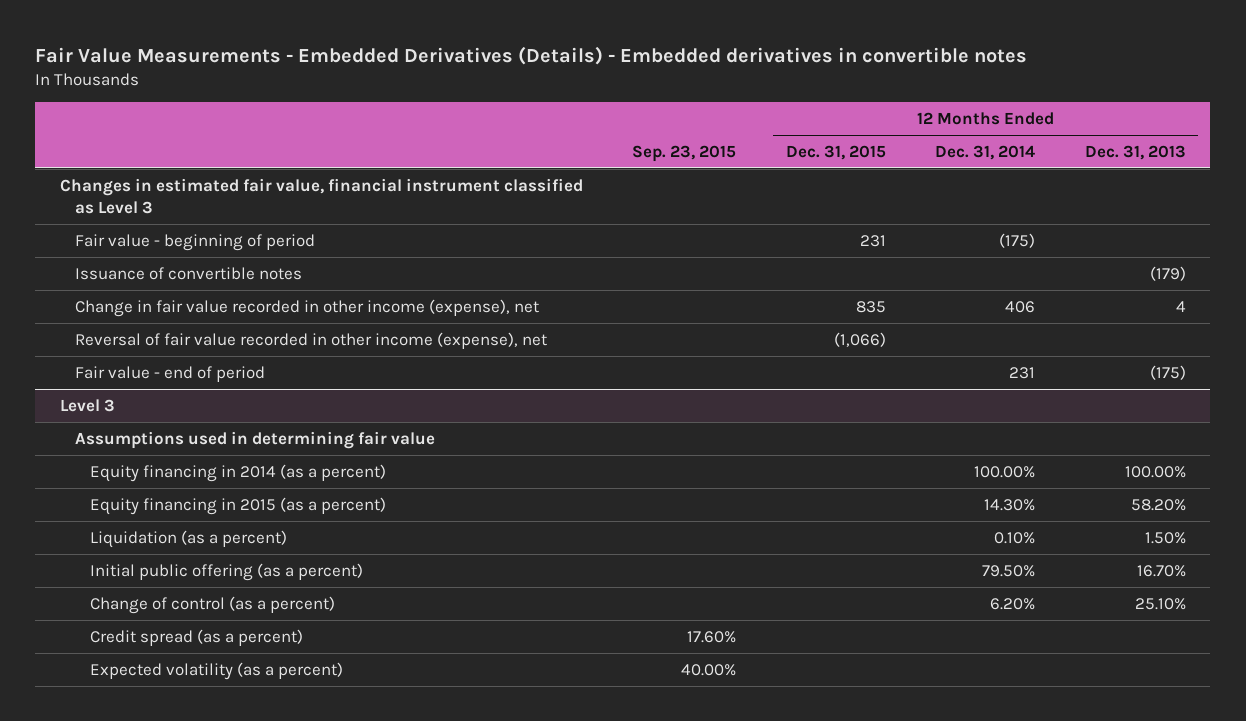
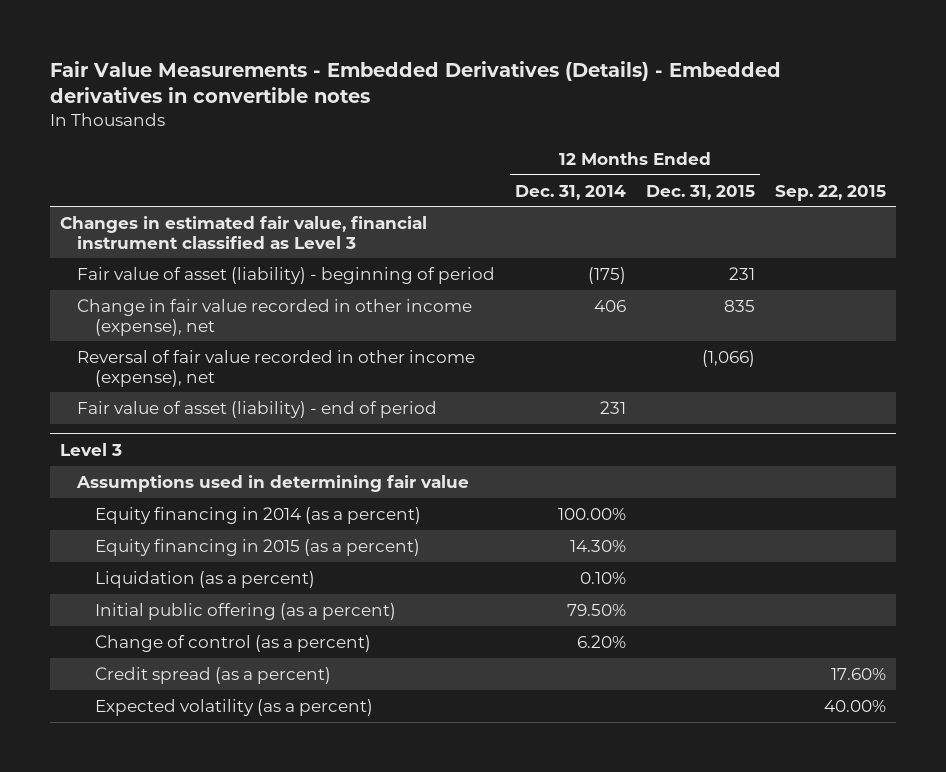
[632,144,737,162] Sep. 23, 2015 -> none
[1084,144,1186,160] Dec. 31, 2013 -> none
none -> [775,184,887,201] Sep. 22, 2015
[75,266,303,280] Issuance of convertible notes -> none
[75,233,316,251] Fair value - beginning of period -> [77,266,496,284] Fair value of asset (liability) - beginning of period
[75,365,266,382] Fair value - end of period -> [77,400,438,418] Fair value of asset (liability) - end of period

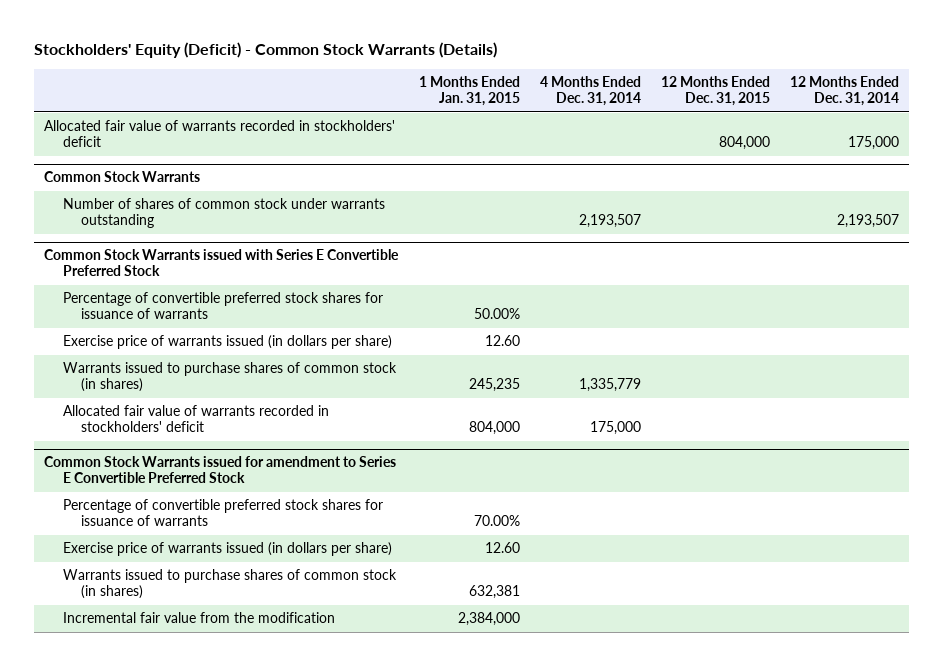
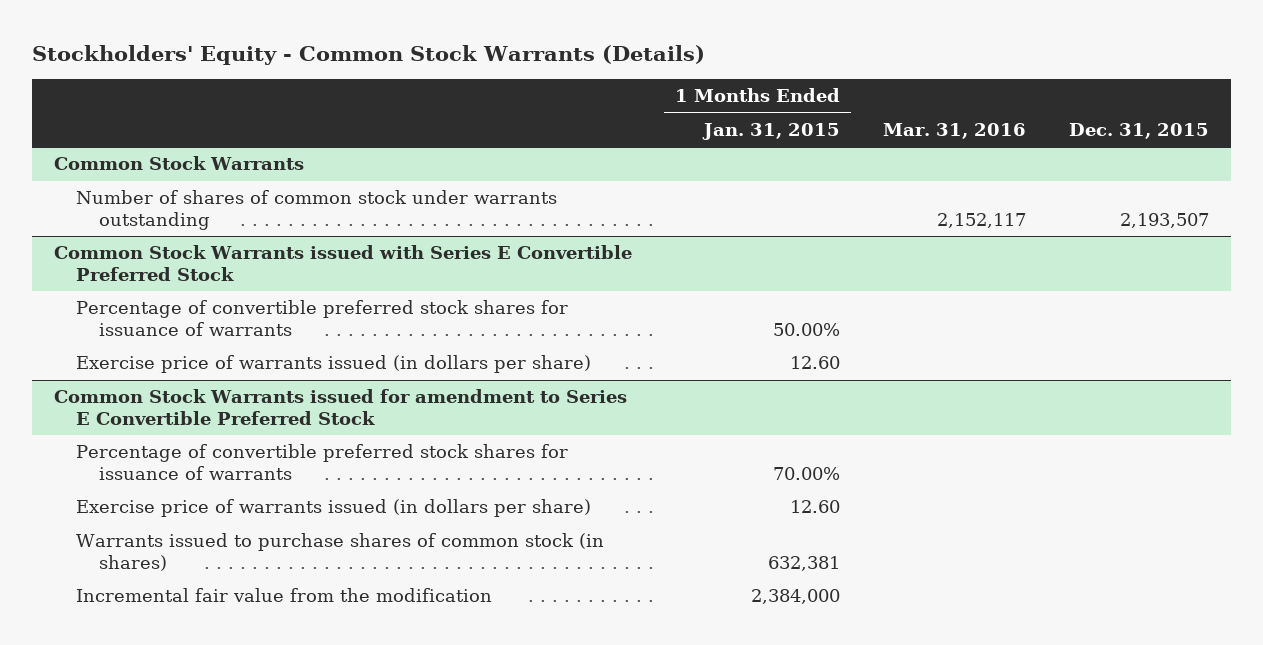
[34,42,498,59] Stockholders' Equity (Deficit) - Common Stock Warrants (Details) -> [32,44,706,65] Stockholders' Equity - Common Stock Warrants (Details)
[539,75,641,107] 4 Months Ended Dec. 31, 2014 -> none
[660,75,770,107] 12 Months Ended Dec. 31, 2015 -> none
[790,75,900,107] 12 Months Ended Dec. 31, 2014 -> none
none -> [883,122,1027,139] Mar. 31, 2016
none -> [1069,122,1210,139] Dec. 31, 2015
[44,120,396,148] Allocated fair value of warrants recorded in stockholders' deficit -> none
[62,362,397,393] Warrants issued to purchase shares of common stock (in shares) -> none
[62,405,329,433] Allocated fair value of warrants recorded in stockholders' deficit -> none

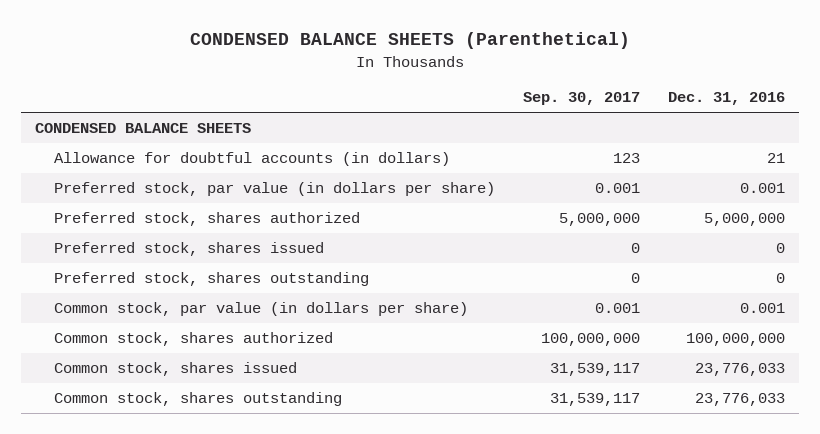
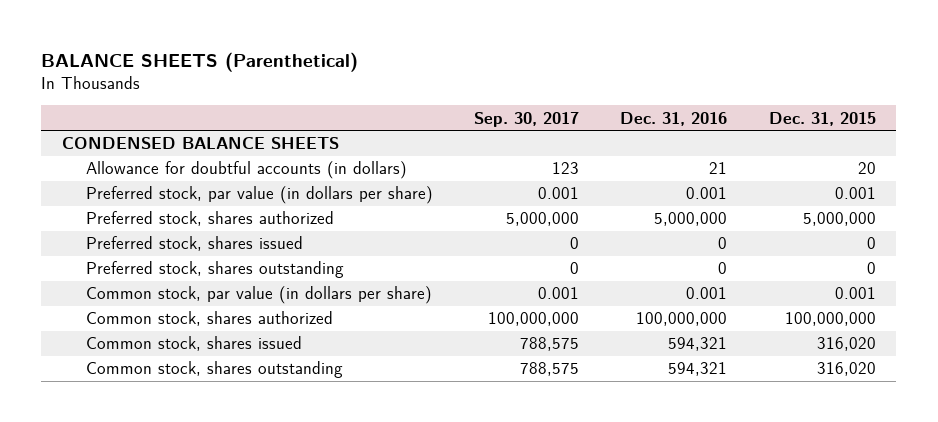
[190,32,631,50] CONDENSED BALANCE SHEETS (Parenthetical) -> [41,51,359,72] BALANCE SHEETS (Parenthetical)
none -> [768,111,876,126] Dec. 31, 2015
[549,363,640,377] 31,539,117 -> [520,337,580,352] 788,575
[694,363,785,377] 23,776,033 -> [668,337,728,352] 594,321
[549,393,640,407] 31,539,117 -> [520,362,580,377] 788,575
[694,393,785,407] 23,776,033 -> [668,362,728,377] 594,321

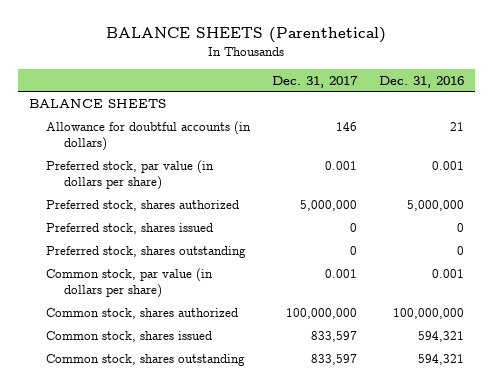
[474,111,580,127] Sep. 30, 2017 -> none
[768,111,876,126] Dec. 31, 2015 -> none
none -> [272,75,359,88] Dec. 31, 2017
[61,137,339,150] CONDENSED BALANCE SHEETS -> [28,98,166,108] BALANCE SHEETS

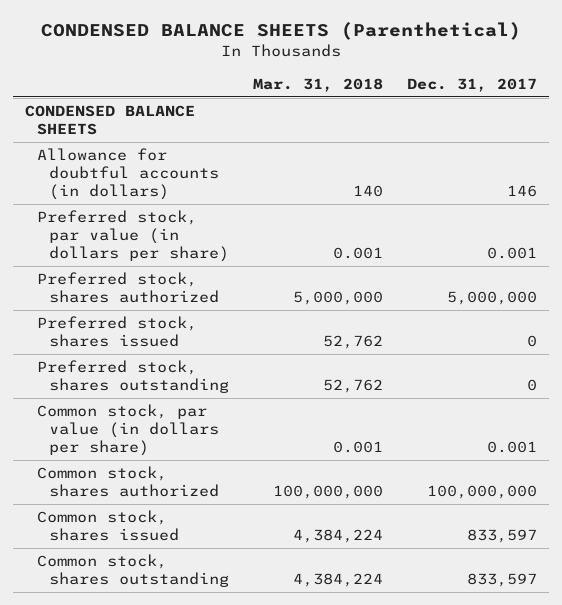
[106,27,387,44] BALANCE SHEETS (Parenthetical) -> [41,21,522,40] CONDENSED BALANCE SHEETS (Parenthetical)
[378,75,464,88] Dec. 31, 2016 -> none
none -> [252,77,383,92] Mar. 31, 2018
[28,98,166,108] BALANCE SHEETS -> [25,105,196,136] CONDENSED BALANCE SHEETS

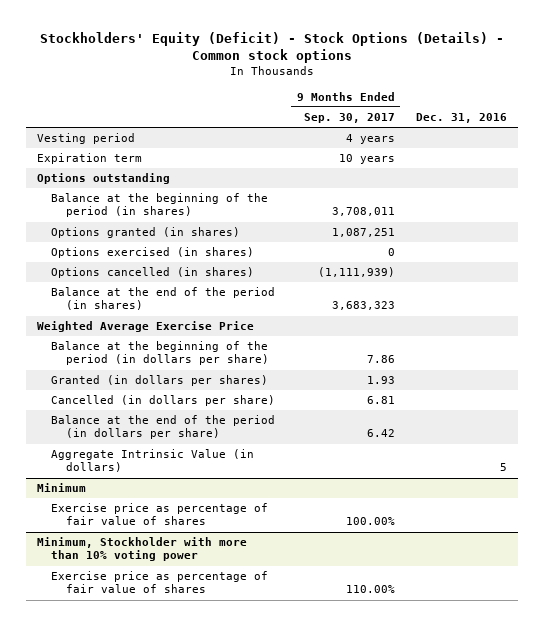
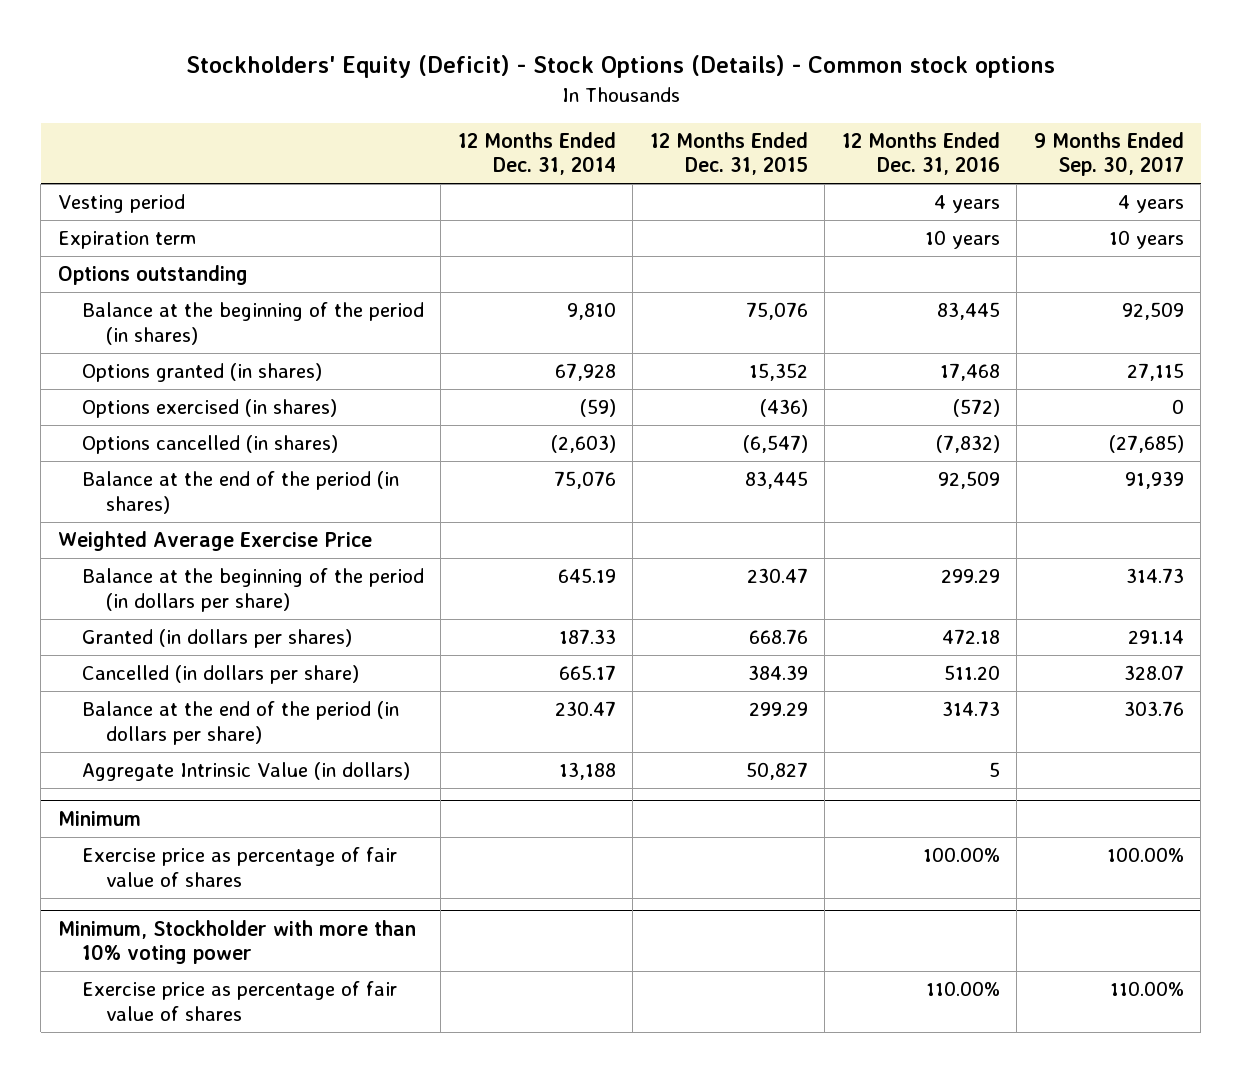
[416,113,508,124] Dec. 31, 2016 -> none
none -> [457,131,616,176] 12 Months Ended Dec. 31, 2014
none -> [649,131,808,176] 12 Months Ended Dec. 31, 2015
none -> [841,131,1000,176] 12 Months Ended Dec. 31, 2016
[331,207,395,217] 3,708,011 -> [1121,302,1184,321] 92,509
[331,228,395,238] 1,087,251 -> [1126,363,1184,382] 27,115
[317,267,395,278] (1,111,939) -> [1108,435,1184,454] (27,685)
[331,301,395,311] 3,683,323 -> [1124,471,1184,490] 91,939
[366,355,395,364] 7.86 -> [1125,568,1184,584] 314.73
[366,376,395,385] 1.93 -> [1127,630,1184,645] 291.14
[366,396,395,405] 6.81 -> [1123,665,1184,681] 328.07
[366,429,395,438] 6.42 -> [1123,701,1184,717] 303.76

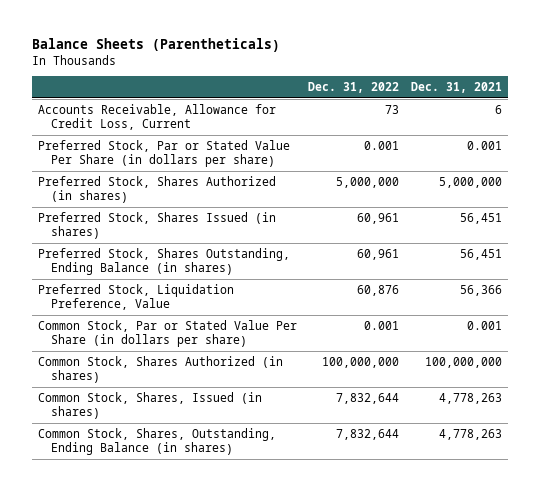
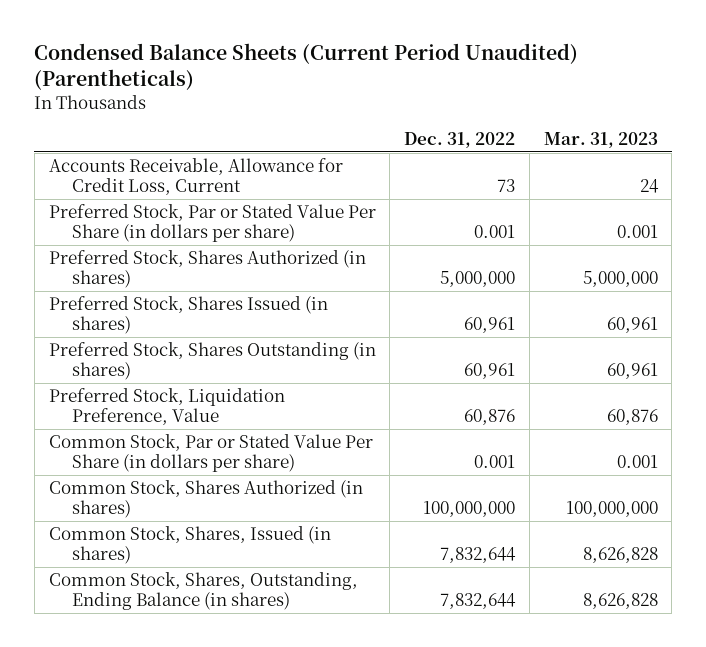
[31,38,280,53] Balance Sheets (Parentheticals) -> [34,43,579,91] Condensed Balance Sheets (Current Period Unaudited) (Parentheticals)
[410,82,502,94] Dec. 31, 2021 -> none
none -> [543,131,658,148] Mar. 31, 2023
[37,248,290,276] Preferred Stock, Shares Outstanding, Ending Balance (in shares) -> [48,342,376,381] Preferred Stock, Shares Outstanding (in shares)

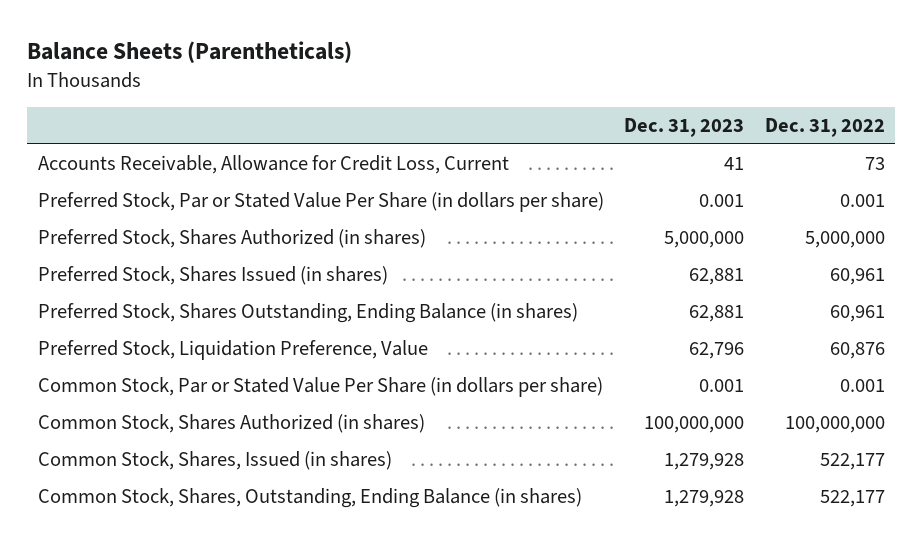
[34,43,579,91] Condensed Balance Sheets (Current Period Unaudited) (Parentheticals) -> [27,41,353,64] Balance Sheets (Parentheticals)
[543,131,658,148] Mar. 31, 2023 -> none
none -> [624,118,745,138] Dec. 31, 2023
[48,342,376,381] Preferred Stock, Shares Outstanding (in shares) -> [37,303,578,324] Preferred Stock, Shares Outstanding, Ending Balance (in shares)
[440,547,517,564] 7,832,644 -> [820,453,886,471] 522,177
[440,593,517,610] 7,832,644 -> [820,490,886,508] 522,177

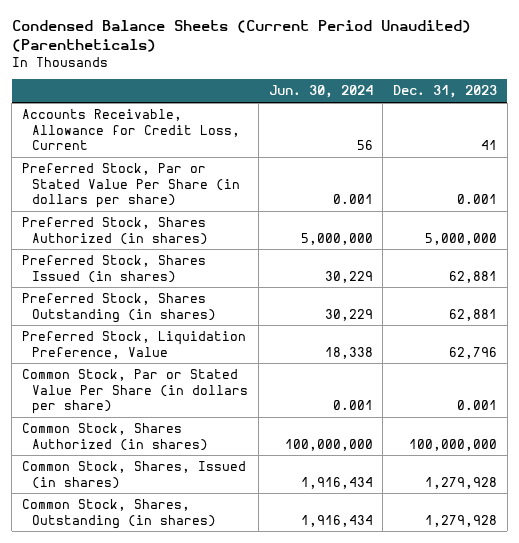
[27,41,353,64] Balance Sheets (Parentheticals) -> [11,20,471,53] Condensed Balance Sheets (Current Period Unaudited) (Parentheticals)
[765,118,886,138] Dec. 31, 2022 -> none
none -> [268,85,373,99] Jun. 30, 2024
[37,303,578,324] Preferred Stock, Shares Outstanding, Ending Balance (in shares) -> [22,293,217,323] Preferred Stock, Shares Outstanding (in shares)
[37,488,582,509] Common Stock, Shares, Outstanding, Ending Balance (in shares) -> [22,499,217,529] Common Stock, Shares, Outstanding (in shares)

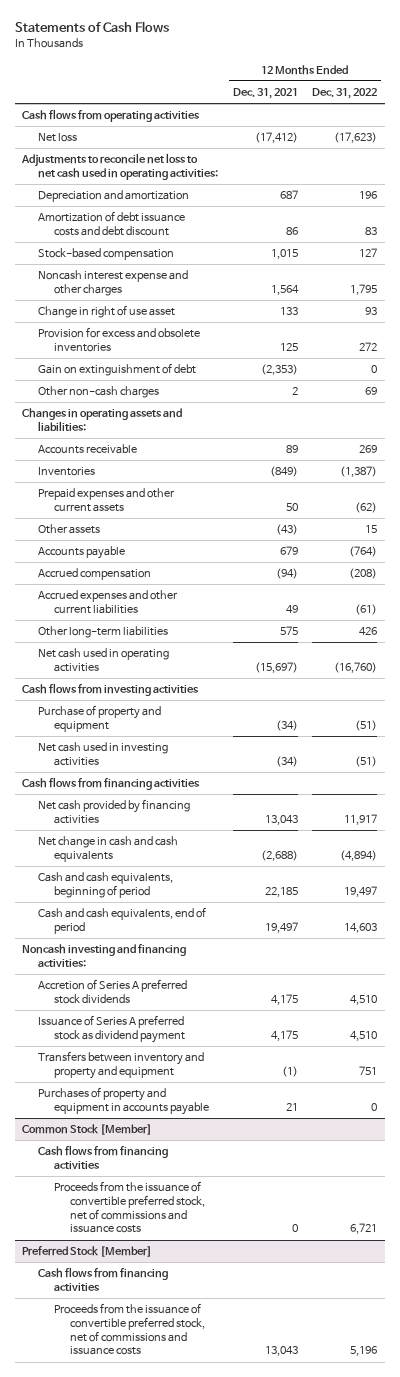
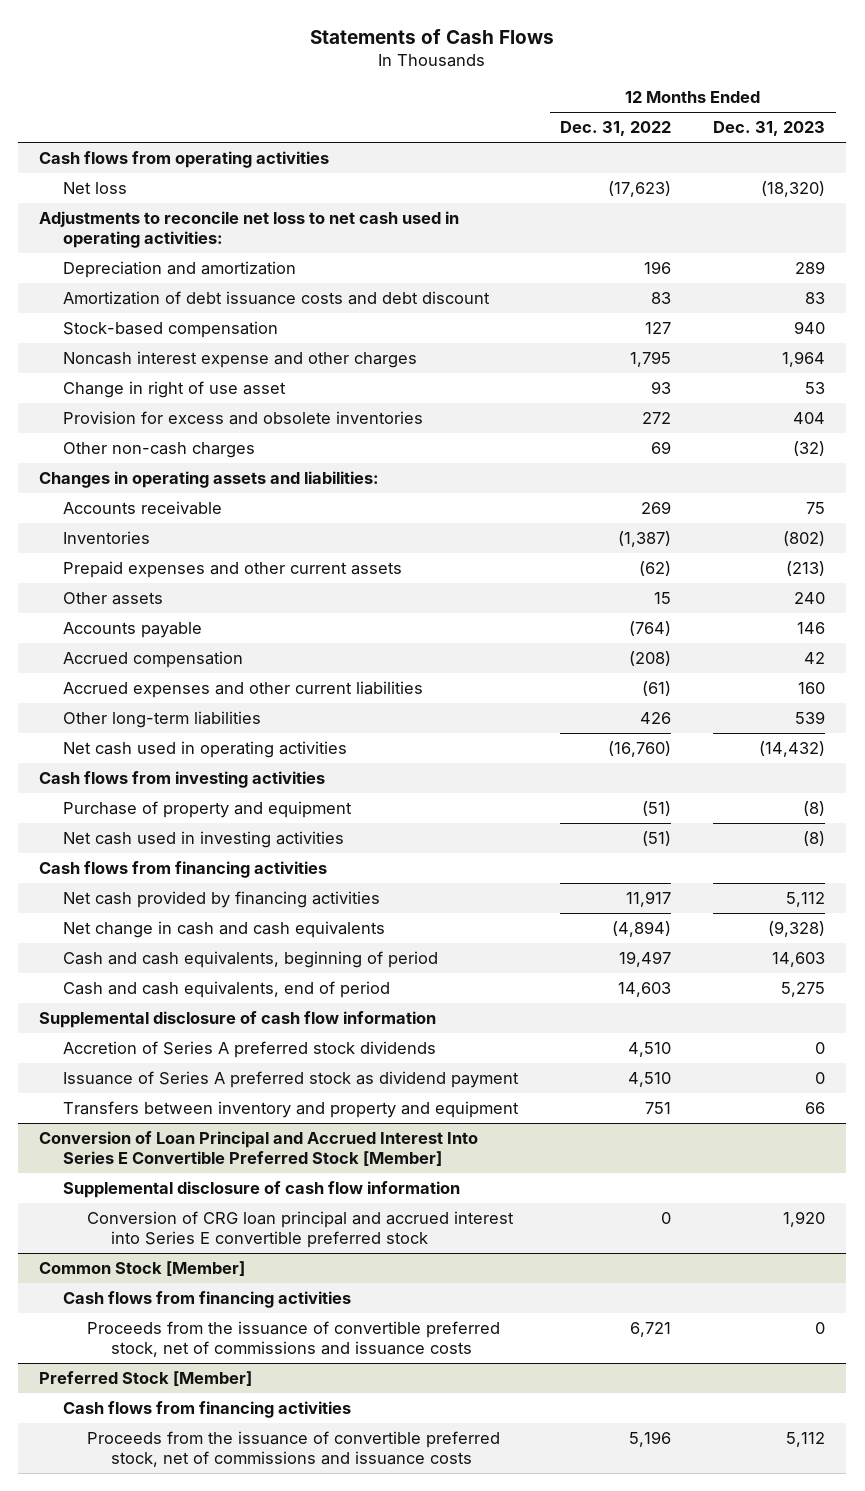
[232,88,298,100] Dec. 31, 2021 -> none
none -> [713,121,826,137] Dec. 31, 2023
[38,363,197,377] Gain on extinguishment of debt -> none
[22,944,187,967] Noncash investing and financing activities: -> none
none -> [39,1010,437,1028] Supplemental disclosure of cash flow information
[38,1087,210,1115] Purchases of property and equipment in accounts payable -> none
none -> [39,1130,479,1167] Conversion of Loan Principal and Accrued Interest Into Series E Convertible Preferred Stock [Member]
none -> [63,1180,461,1198] Supplemental disclosure of cash flow information
none -> [87,1210,515,1249] Conversion of CRG loan principal and accrued interest into Series E convertible preferred stock

